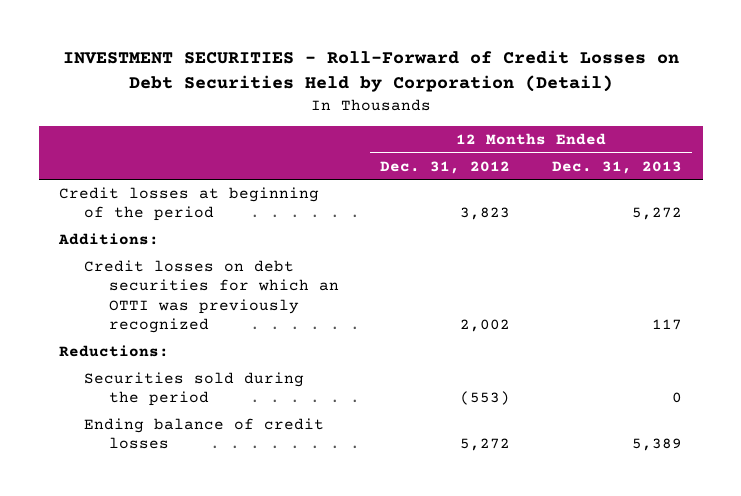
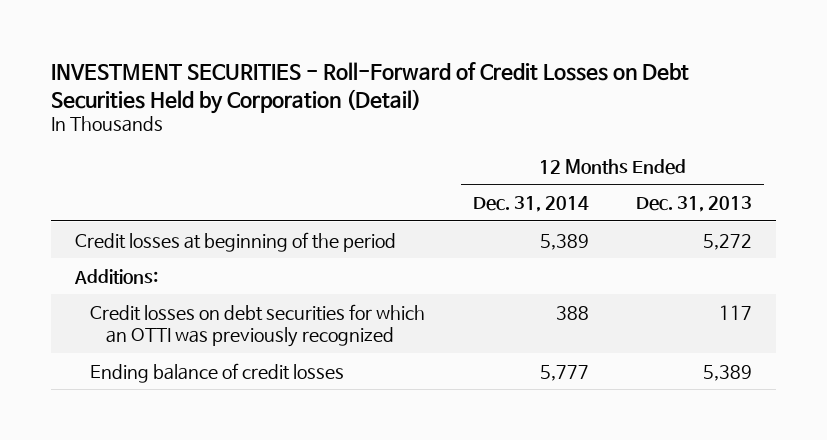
[380,160,511,174] Dec. 31, 2012 -> none
none -> [472,196,589,213] Dec. 31, 2014
[59,345,170,358] Reductions: -> none
[84,372,305,407] Securities sold during the period -> none

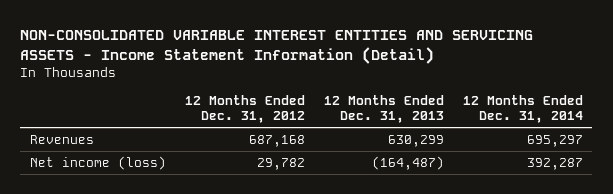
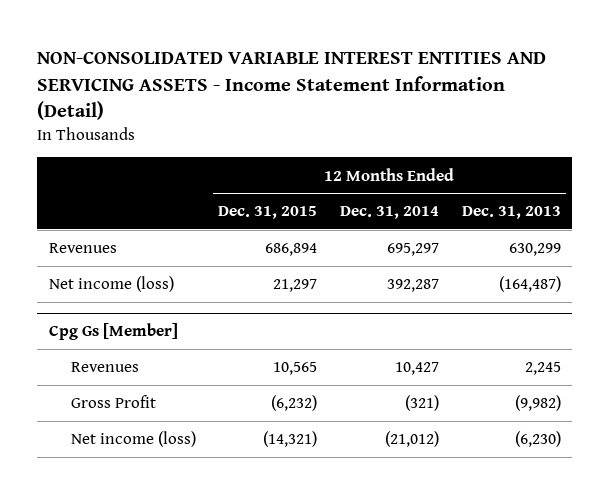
[184,95,305,124] 12 Months Ended Dec. 31, 2012 -> none
none -> [218,206,318,220] Dec. 31, 2015
none -> [48,323,178,341] Cpg Gs [Member]
none -> [70,362,139,373] Revenues
none -> [70,395,156,409] Gross Profit
none -> [70,431,196,448] Net income (loss)

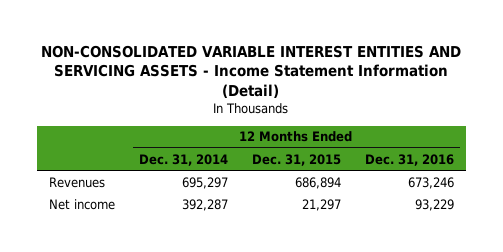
[461,206,561,220] Dec. 31, 2013 -> none
none -> [364,153,454,166] Dec. 31, 2016
[48,323,178,341] Cpg Gs [Member] -> none
[70,362,139,373] Revenues -> none
[70,395,156,409] Gross Profit -> none
[70,431,196,448] Net income (loss) -> none
[48,276,174,293] Net income (loss) -> [49,198,116,210] Net income

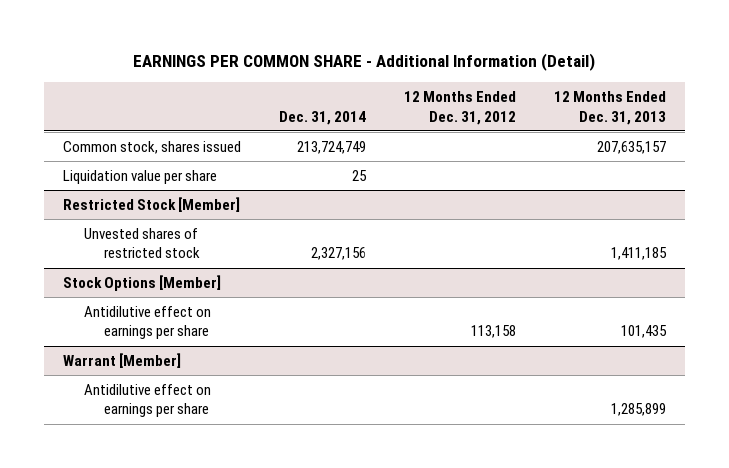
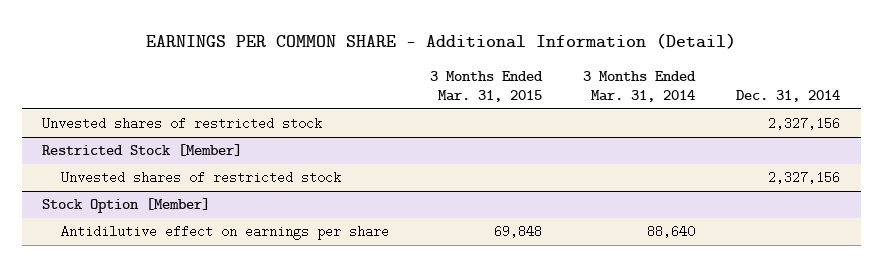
[403,91,516,125] 12 Months Ended Dec. 31, 2012 -> none
[553,91,666,125] 12 Months Ended Dec. 31, 2013 -> none
none -> [430,71,544,103] 3 Months Ended Mar. 31, 2015
none -> [583,71,697,103] 3 Months Ended Mar. 31, 2014
[62,140,241,154] Common stock, shares issued -> none
[62,169,217,184] Liquidation value per share -> none
none -> [42,117,323,131] Unvested shares of restricted stock
[83,305,211,340] Antidilutive effect on earnings per share -> none
[62,352,181,368] Warrant [Member] -> none
[62,274,221,291] Stock Options [Member] -> [42,198,211,214] Stock Option [Member]

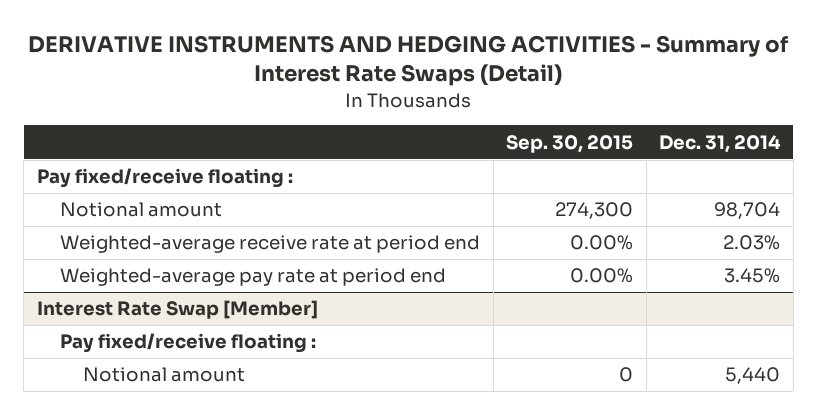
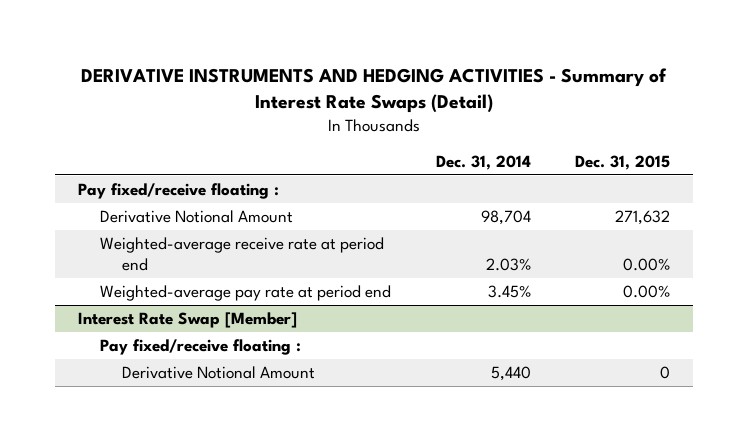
[506,134,634,153] Sep. 30, 2015 -> none
none -> [575,154,671,170] Dec. 31, 2015
[59,202,222,218] Notional amount -> [99,209,293,223] Derivative Notional Amount
[83,367,246,383] Notional amount -> [122,365,316,379] Derivative Notional Amount

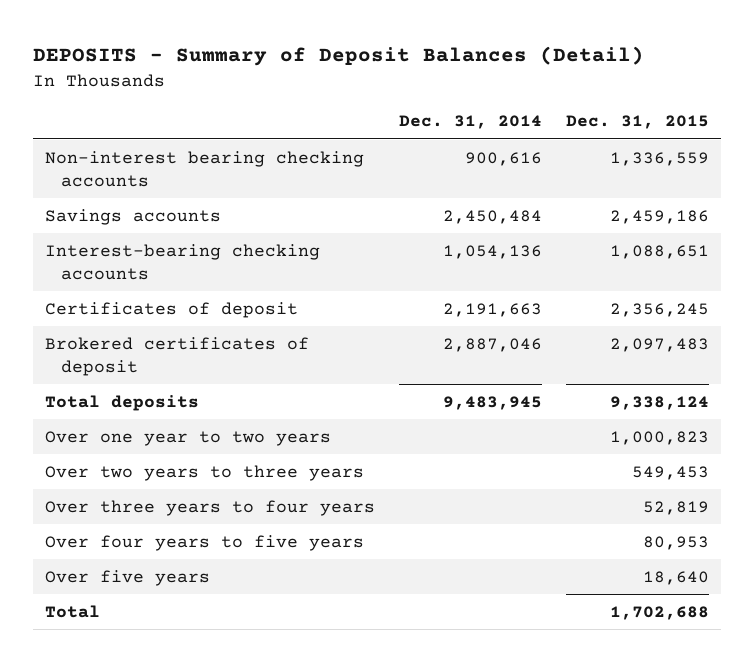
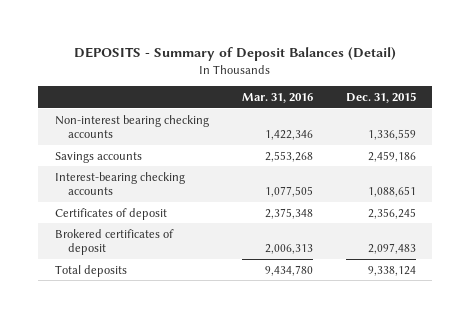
[399,115,543,130] Dec. 31, 2014 -> none
none -> [241,92,313,103] Mar. 31, 2016
[45,430,332,446] Over one year to two years -> none
[45,464,365,481] Over two years to three years -> none
[45,499,376,516] Over three years to four years -> none
[45,534,365,551] Over four years to five years -> none
[45,569,211,586] Over five years -> none
[45,604,101,618] Total -> none

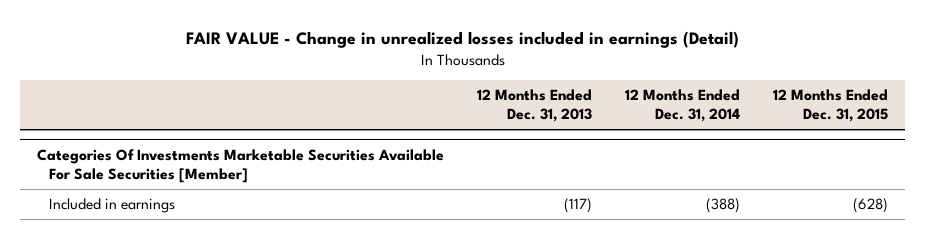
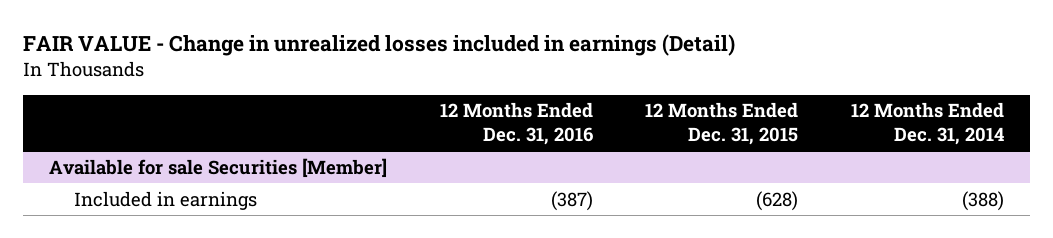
[476,89,592,123] 12 Months Ended Dec. 31, 2013 -> none
none -> [439,102,593,145] 12 Months Ended Dec. 31, 2016
[36,148,444,183] Categories Of Investments Marketable Securities Available For Sale Securities [Member] -> [48,157,387,178] Available for sale Securities [Member]

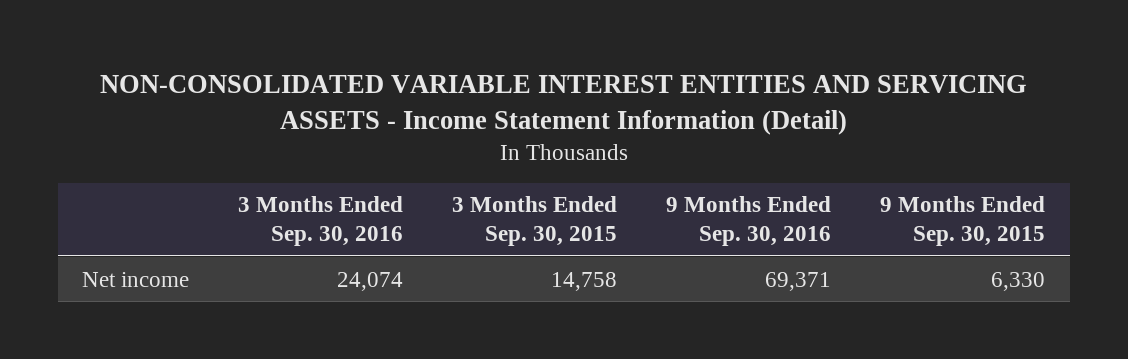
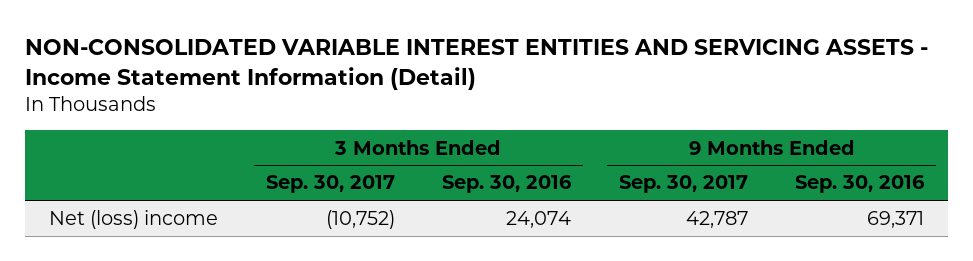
[452,196,618,246] 3 Months Ended Sep. 30, 2015 -> none
[880,196,1046,246] 9 Months Ended Sep. 30, 2015 -> none
none -> [265,175,395,194] Sep. 30, 2017
none -> [618,175,748,194] Sep. 30, 2017
[82,271,190,287] Net income -> [48,210,218,230] Net (loss) income

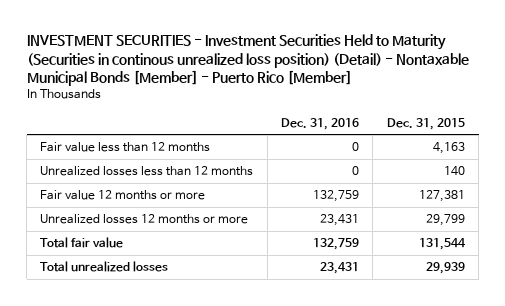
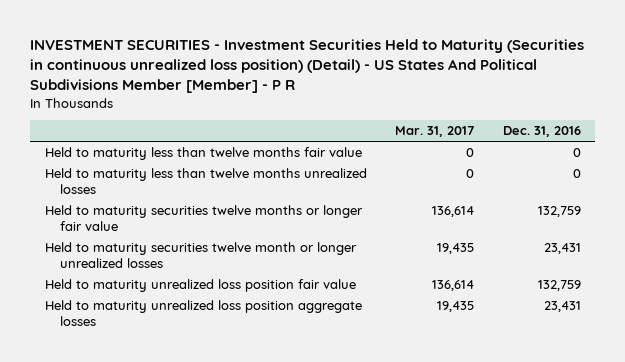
[26,34,469,87] INVESTMENT SECURITIES - Investment Securities Held to Maturity (Securities in continous unrealized loss position) (Detail) - Nontaxable Municipal Bonds [Member] - Puerto Rico [Member] -> [30,39,585,94] INVESTMENT SECURITIES - Investment Securities Held to Maturity (Securities in continuous unrealized loss position) (Detail) - US States And Political Subdivisions Member [Member] - P R
[386,117,465,130] Dec. 31, 2015 -> none
none -> [395,126,475,138] Mar. 31, 2017
[40,142,211,153] Fair value less than 12 months -> [44,146,362,160] Held to maturity less than twelve months fair value
[40,166,254,177] Unrealized losses less than 12 months -> [44,167,367,194] Held to maturity less than twelve months unrealized losses
[40,190,206,201] Fair value 12 months or more -> [44,204,363,231] Held to maturity securities twelve months or longer fair value
[40,214,249,225] Unrealized losses 12 months or more -> [44,241,357,268] Held to maturity securities twelve month or longer unrealized losses
[40,237,124,249] Total fair value -> [44,278,356,292] Held to maturity unrealized loss position fair value
[40,261,169,273] Total unrealized losses -> [44,299,362,326] Held to maturity unrealized loss position aggregate losses

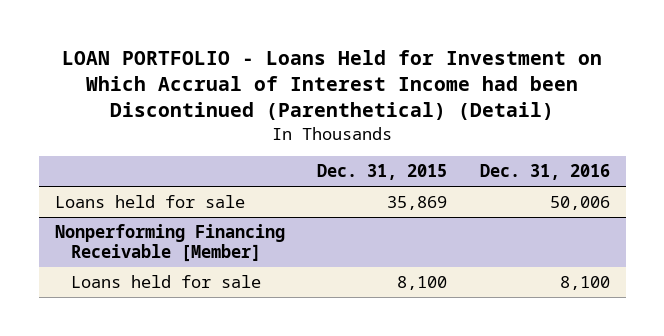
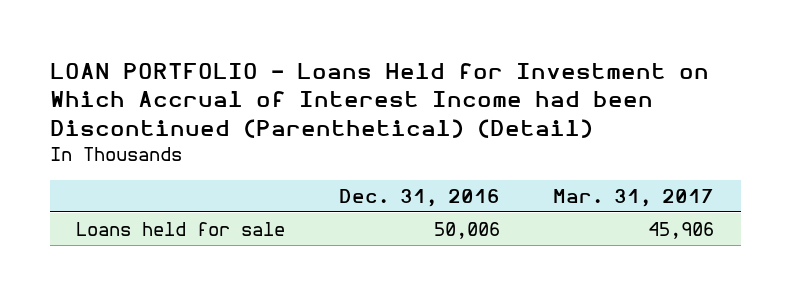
[317,164,448,181] Dec. 31, 2015 -> none
none -> [553,188,715,207] Mar. 31, 2017
[54,224,285,263] Nonperforming Financing Receivable [Member] -> none
[70,275,261,289] Loans held for sale -> none

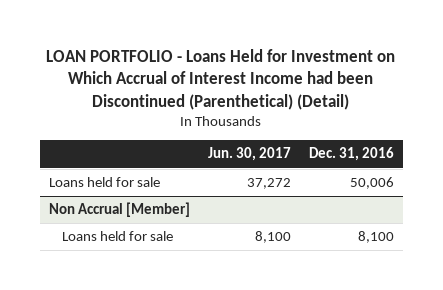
[553,188,715,207] Mar. 31, 2017 -> none
none -> [207,147,291,162] Jun. 30, 2017
none -> [48,202,190,218] Non Accrual [Member]
none -> [61,231,173,242] Loans held for sale

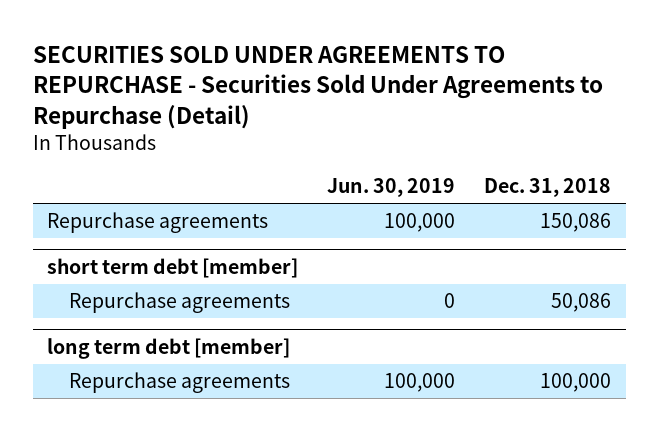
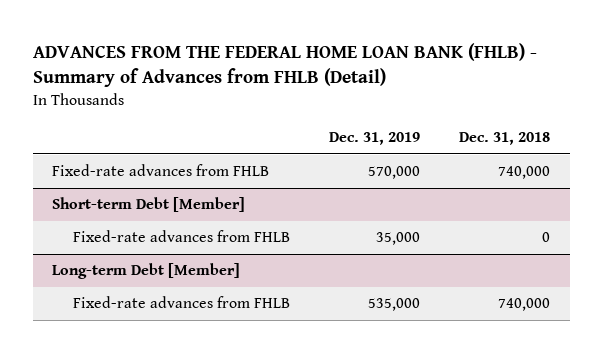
[32,46,603,129] SECURITIES SOLD UNDER AGREEMENTS TO REPURCHASE - Securities Sold Under Agreements to Repurchase (Detail) -> [32,42,537,87] ADVANCES FROM THE FEDERAL HOME LOAN BANK (FHLB) - Summary of Advances from FHLB (Detail)
[327,178,456,198] Jun. 30, 2019 -> none
none -> [328,132,420,146] Dec. 31, 2019
[47,212,269,234] Repurchase agreements -> none
[68,292,290,314] Repurchase agreements -> none
[68,372,290,394] Repurchase agreements -> none
none -> [52,164,270,177] Fixed-rate advances from FHLB
[47,258,299,279] short term debt [member] -> [52,197,246,213] Short-term Debt [Member]
none -> [72,230,290,243] Fixed-rate advances from FHLB
[47,338,291,360] long term debt [member] -> [52,263,241,280] Long-term Debt [Member]
none -> [72,296,290,309] Fixed-rate advances from FHLB

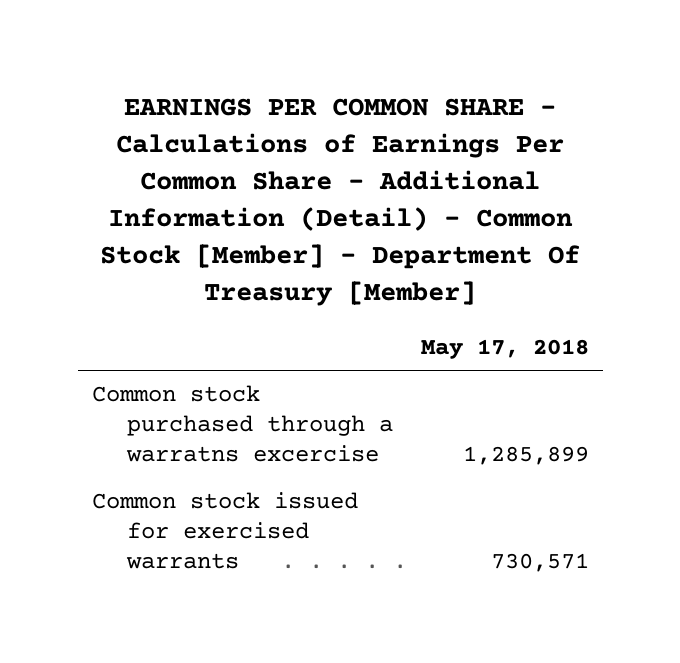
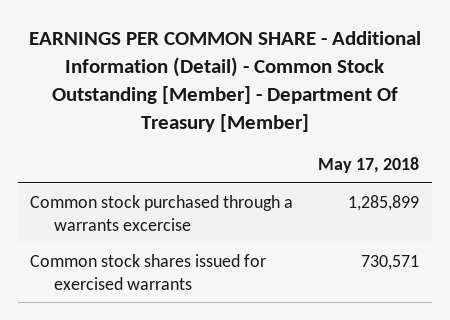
[100,97,581,307] EARNINGS PER COMMON SHARE - Calculations of Earnings Per Common Share - Additional Information (Detail) - Common Stock [Member] - Department Of Treasury [Member] -> [28,31,421,132] EARNINGS PER COMMON SHARE - Additional Information (Detail) - Common Stock Outstanding [Member] - Department Of Treasury [Member]
[91,385,393,463] Common stock purchased through a warratns excercise -> [30,195,294,232] Common stock purchased through a warrants excercise
[91,492,358,570] Common stock issued for exercised warrants -> [30,254,267,291] Common stock shares issued for exercised warrants

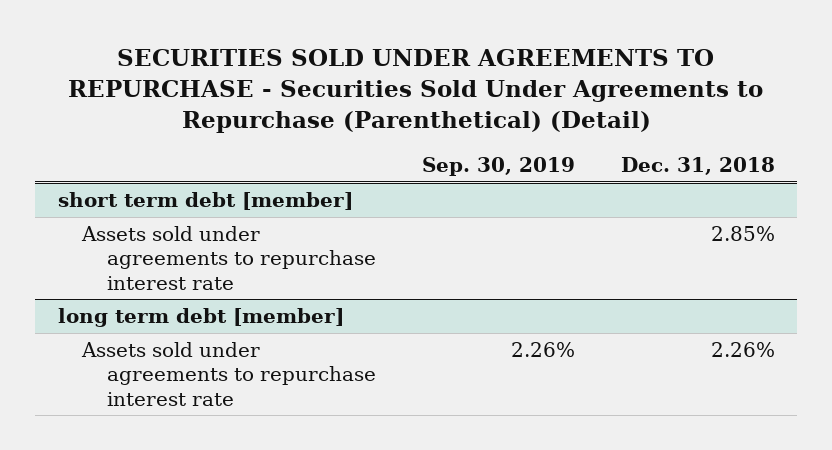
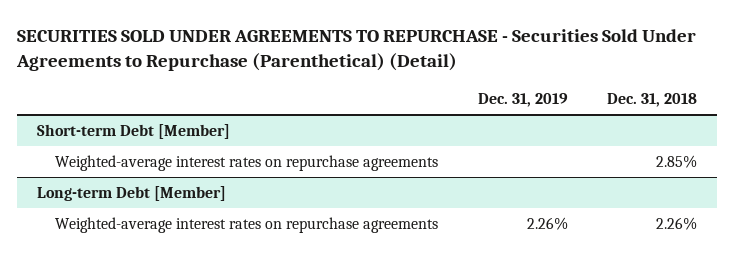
[421,156,575,176] Sep. 30, 2019 -> none
none -> [477,93,568,108] Dec. 31, 2019
[57,192,353,211] short term debt [member] -> [36,123,230,139] Short-term Debt [Member]
[81,226,377,290] Assets sold under agreements to repurchase interest rate -> [55,154,439,171] Weighted-average interest rates on repurchase agreements
[57,308,344,328] long term debt [member] -> [36,185,226,201] Long-term Debt [Member]
[81,342,377,406] Assets sold under agreements to repurchase interest rate -> [55,216,439,233] Weighted-average interest rates on repurchase agreements

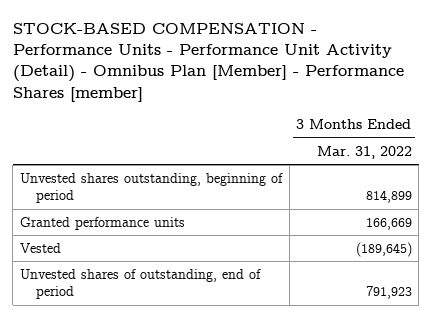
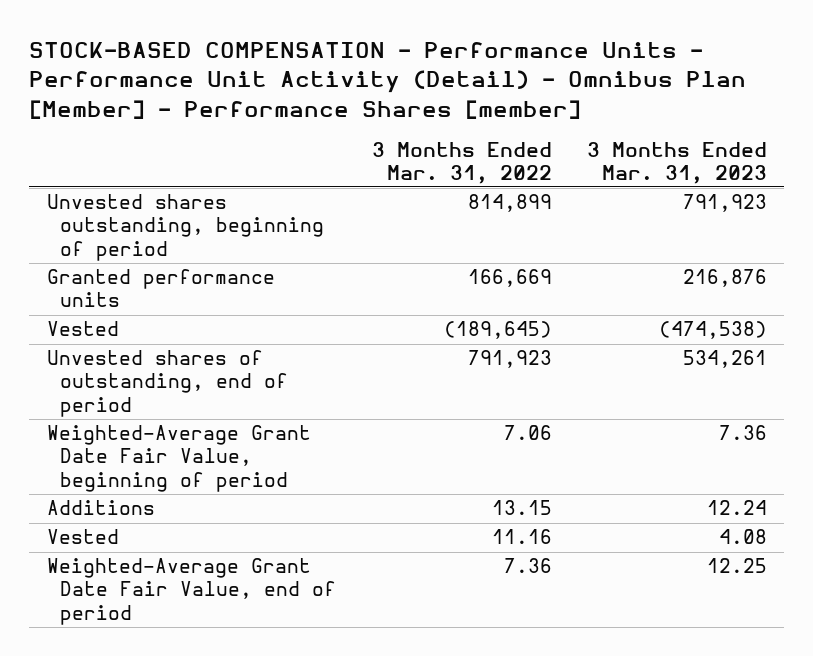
none -> [586,141,767,184] 3 Months Ended Mar. 31, 2023
none -> [46,425,311,492] Weighted-Average Grant Date Fair Value, beginning of period
none -> [46,500,155,516] Additions
none -> [46,529,119,545] Vested
none -> [46,558,337,625] Weighted-Average Grant Date Fair Value, end of period

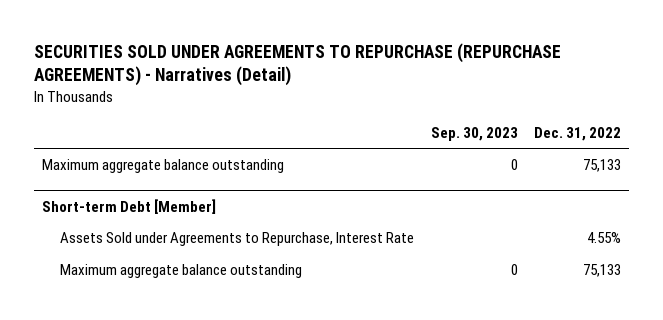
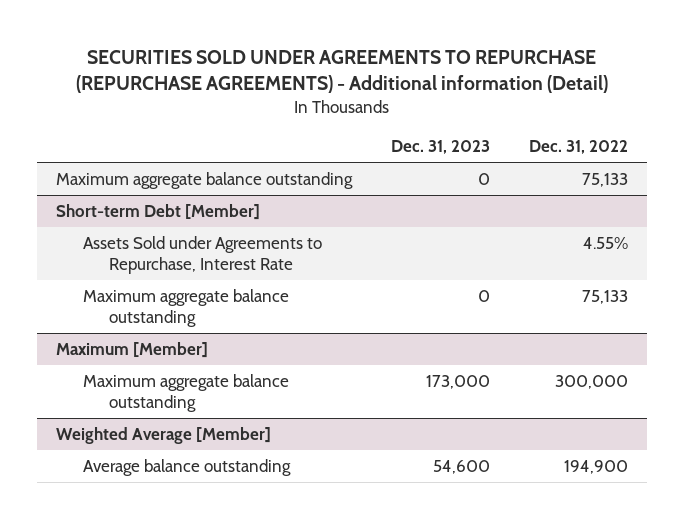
[34,42,562,87] SECURITIES SOLD UNDER AGREEMENTS TO REPURCHASE (REPURCHASE AGREEMENTS) - Narratives (Detail) -> [76,49,609,94] SECURITIES SOLD UNDER AGREEMENTS TO REPURCHASE (REPURCHASE AGREEMENTS) - Additional information (Detail)
[430,126,518,141] Sep. 30, 2023 -> none
none -> [391,140,491,155] Dec. 31, 2023
none -> [56,341,209,358] Maximum [Member]
none -> [82,373,289,413] Maximum aggregate balance outstanding
none -> [56,426,272,444] Weighted Average [Member]
none -> [82,458,291,476] Average balance outstanding

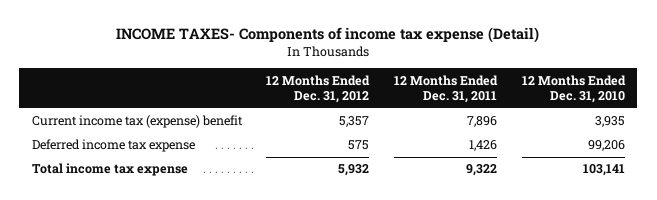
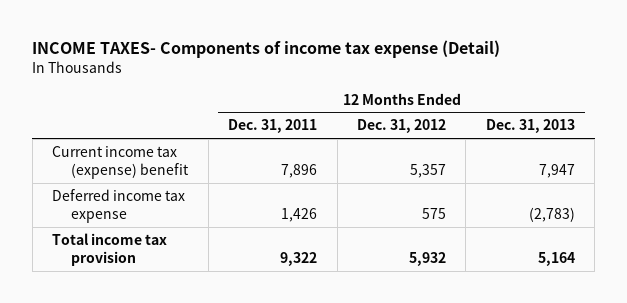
[522,74,627,104] 12 Months Ended Dec. 31, 2010 -> none
none -> [485,119,575,134] Dec. 31, 2013
[31,163,188,177] Total income tax expense -> [52,232,168,266] Total income tax provision

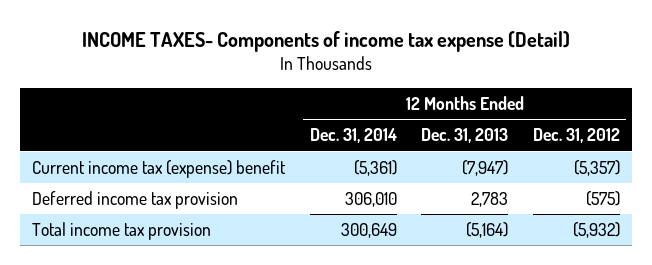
[228,119,318,134] Dec. 31, 2011 -> none
none -> [309,128,397,144] Dec. 31, 2014
[410,163,447,178] 5,357 -> [574,160,621,177] (5,357)
[538,163,575,178] 7,947 -> [462,160,509,177] (7,947)
[52,188,186,223] Deferred income tax expense -> [31,191,238,210] Deferred income tax provision
[422,207,447,219] 575 -> [586,191,621,207] (575)
[528,206,575,222] (2,783) -> [471,192,509,208] 2,783
[409,251,447,266] 5,932 -> [573,222,621,239] (5,932)
[537,251,575,266] 5,164 -> [466,222,509,239] (5,164)

